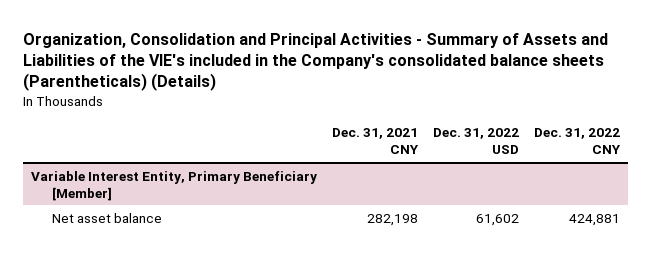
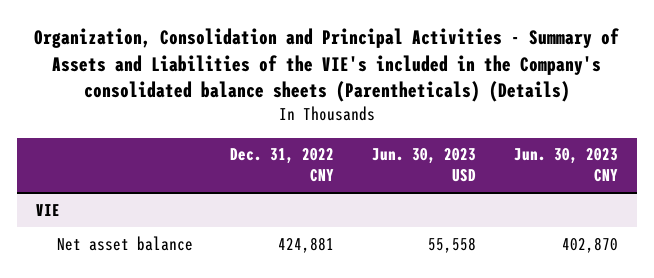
[332,128,420,155] Dec. 31, 2021 CNY -> none
[433,128,520,155] Dec. 31, 2022 USD -> none
none -> [372,148,477,183] Jun. 30, 2023 USD
none -> [513,148,618,183] Jun. 30, 2023 CNY
[31,170,318,201] Variable Interest Entity, Primary Beneficiary [Member] -> [36,203,61,216] VIE

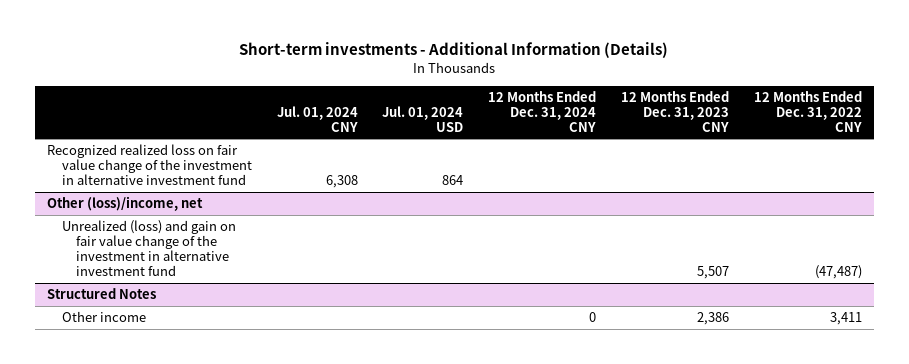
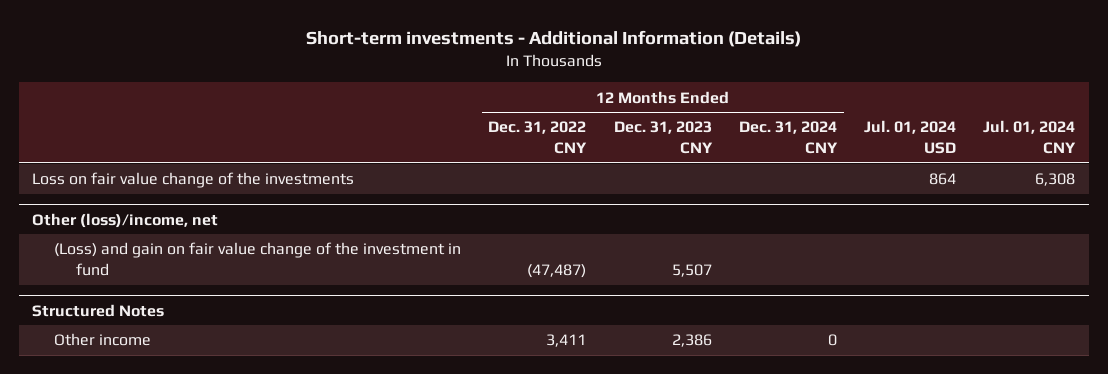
[47,144,252,185] Recognized realized loss on fair value change of the investment in alternative investment fund -> [32,172,355,189] Loss on fair value change of the investments
[61,220,236,276] Unrealized (loss) and gain on fair value change of the investment in alternative investment fund -> [54,242,462,276] (Loss) and gain on fair value change of the investment in fund

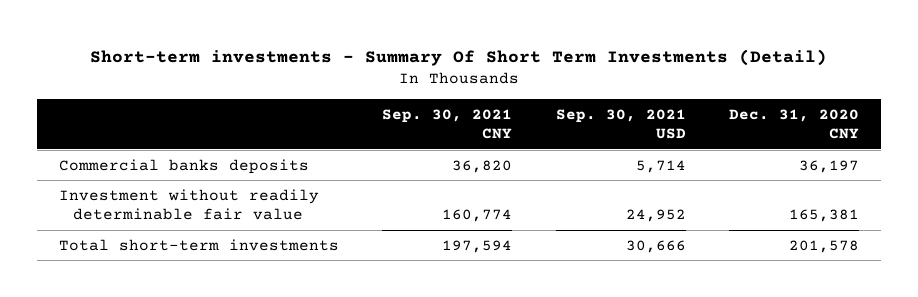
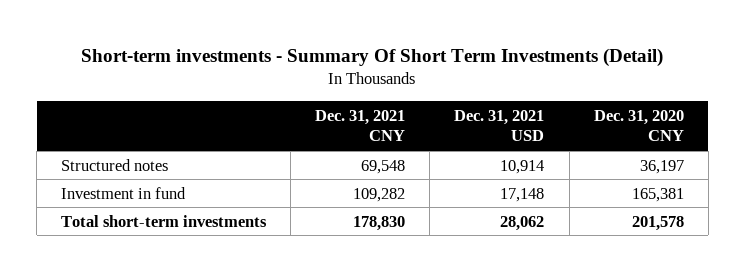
[382,108,513,140] Sep. 30, 2021 CNY -> none
[555,108,686,140] Sep. 30, 2021 USD -> none
none -> [315,109,406,142] Dec. 31, 2021 CNY
none -> [454,109,545,142] Dec. 31, 2021 USD
[59,158,310,174] Commercial banks deposits -> [61,158,169,171] Structured notes
[59,188,320,221] Investment without readily determinable fair value -> [61,186,187,199] Investment in fund

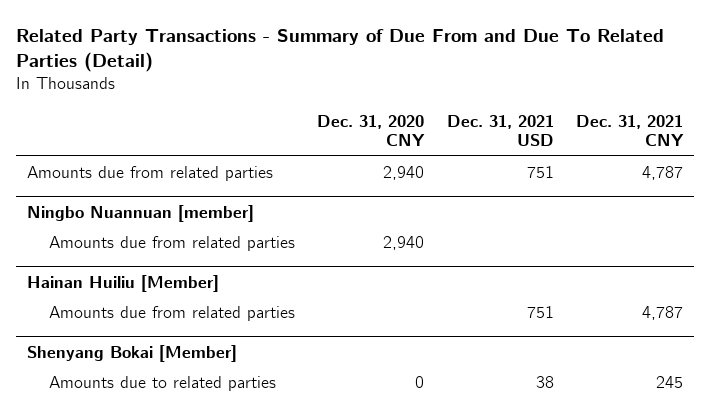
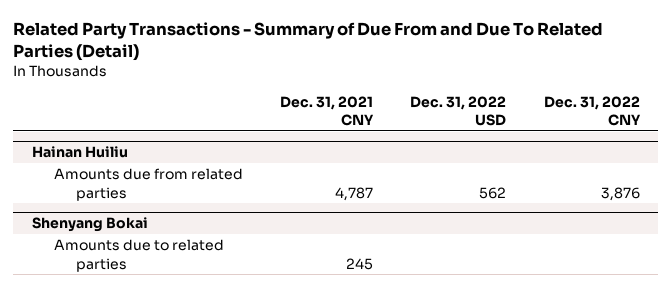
[317,114,426,147] Dec. 31, 2020 CNY -> none
[446,114,554,147] Dec. 31, 2021 USD -> none
none -> [410,95,507,127] Dec. 31, 2022 USD
none -> [543,95,641,127] Dec. 31, 2022 CNY
[27,165,274,181] Amounts due from related parties -> none
[27,204,255,222] Ningbo Nuannuan [member] -> none
[48,235,295,251] Amounts due from related parties -> none
[27,274,220,292] Hainan Huiliu [Member] -> [31,146,128,159] Hainan Huiliu
[27,344,238,362] Shenyang Bokai [Member] -> [31,217,148,233] Shenyang Bokai

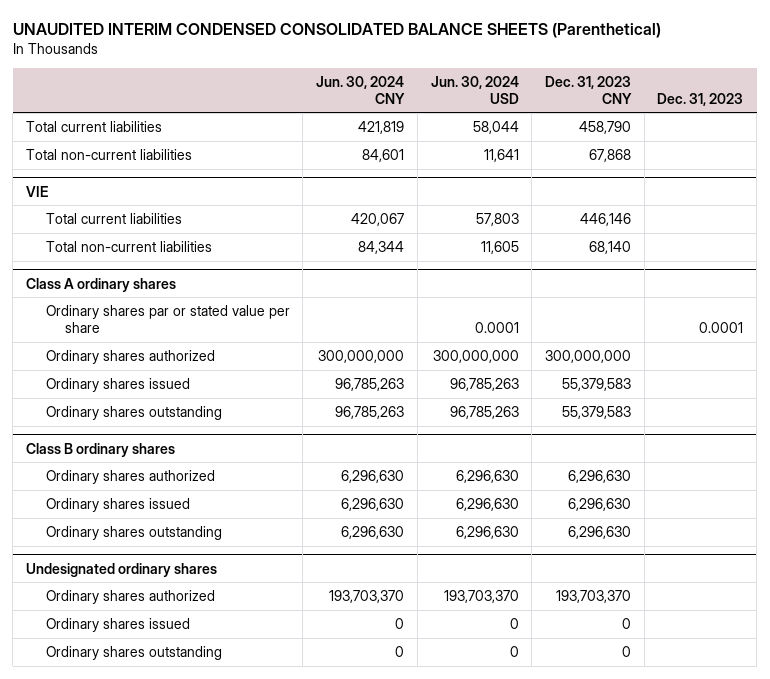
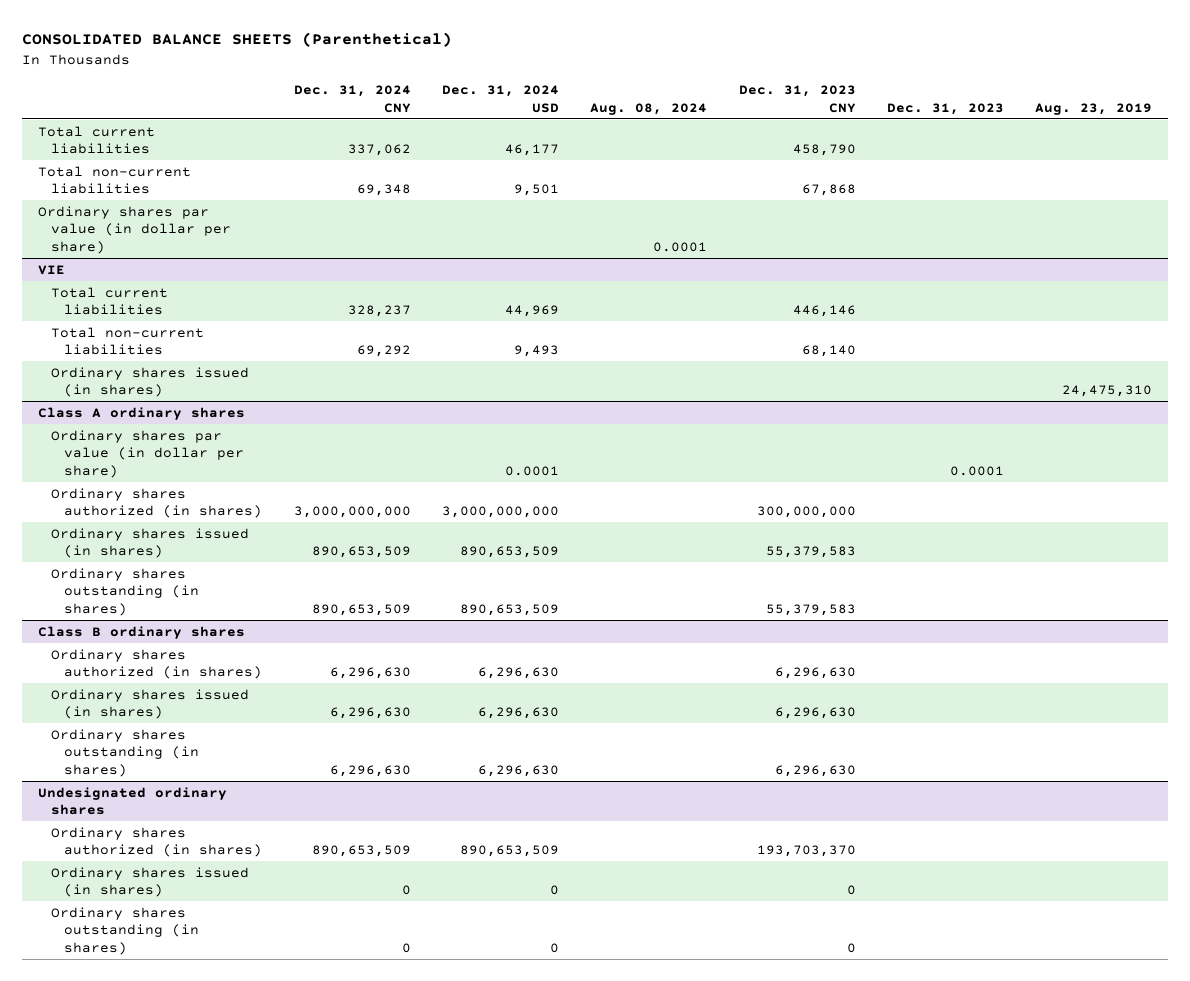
[12,22,661,38] UNAUDITED INTERIM CONDENSED CONSOLIDATED BALANCE SHEETS (Parenthetical) -> [22,32,453,48] CONSOLIDATED BALANCE SHEETS (Parenthetical)
[316,75,406,104] Jun. 30, 2024 CNY -> none
[430,75,519,104] Jun. 30, 2024 USD -> none
none -> [293,84,411,113] Dec. 31, 2024 CNY
none -> [441,84,559,113] Dec. 31, 2024 USD
none -> [590,102,708,115] Aug. 08, 2024
none -> [1035,102,1153,115] Aug. 23, 2019
none -> [37,205,231,254] Ordinary shares par value (in dollar per share)
none -> [50,366,249,398] Ordinary shares issued (in shares)
[45,305,290,334] Ordinary shares par or stated value per share -> [50,429,245,478] Ordinary shares par value (in dollar per share)
[45,350,215,365] Ordinary shares authorized -> [50,487,263,519] Ordinary shares authorized (in shares)
[45,378,190,393] Ordinary shares issued -> [50,527,249,559] Ordinary shares issued (in shares)
[45,406,222,421] Ordinary shares outstanding -> [50,567,200,616] Ordinary shares outstanding (in shares)
[45,470,215,485] Ordinary shares authorized -> [50,648,263,680] Ordinary shares authorized (in shares)
[45,498,190,513] Ordinary shares issued -> [50,688,249,720] Ordinary shares issued (in shares)
[45,526,222,541] Ordinary shares outstanding -> [50,728,200,777] Ordinary shares outstanding (in shares)
[45,590,215,605] Ordinary shares authorized -> [50,826,263,858] Ordinary shares authorized (in shares)
[45,618,190,633] Ordinary shares issued -> [50,866,249,898] Ordinary shares issued (in shares)
[45,646,222,661] Ordinary shares outstanding -> [50,906,200,955] Ordinary shares outstanding (in shares)

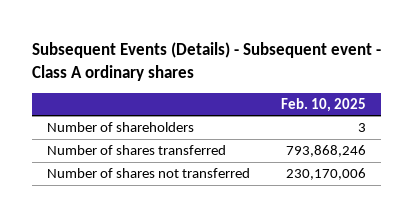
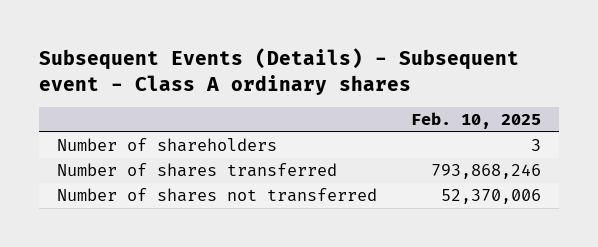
[285,168,366,181] 230,170,006 -> [441,189,542,205] 52,370,006

